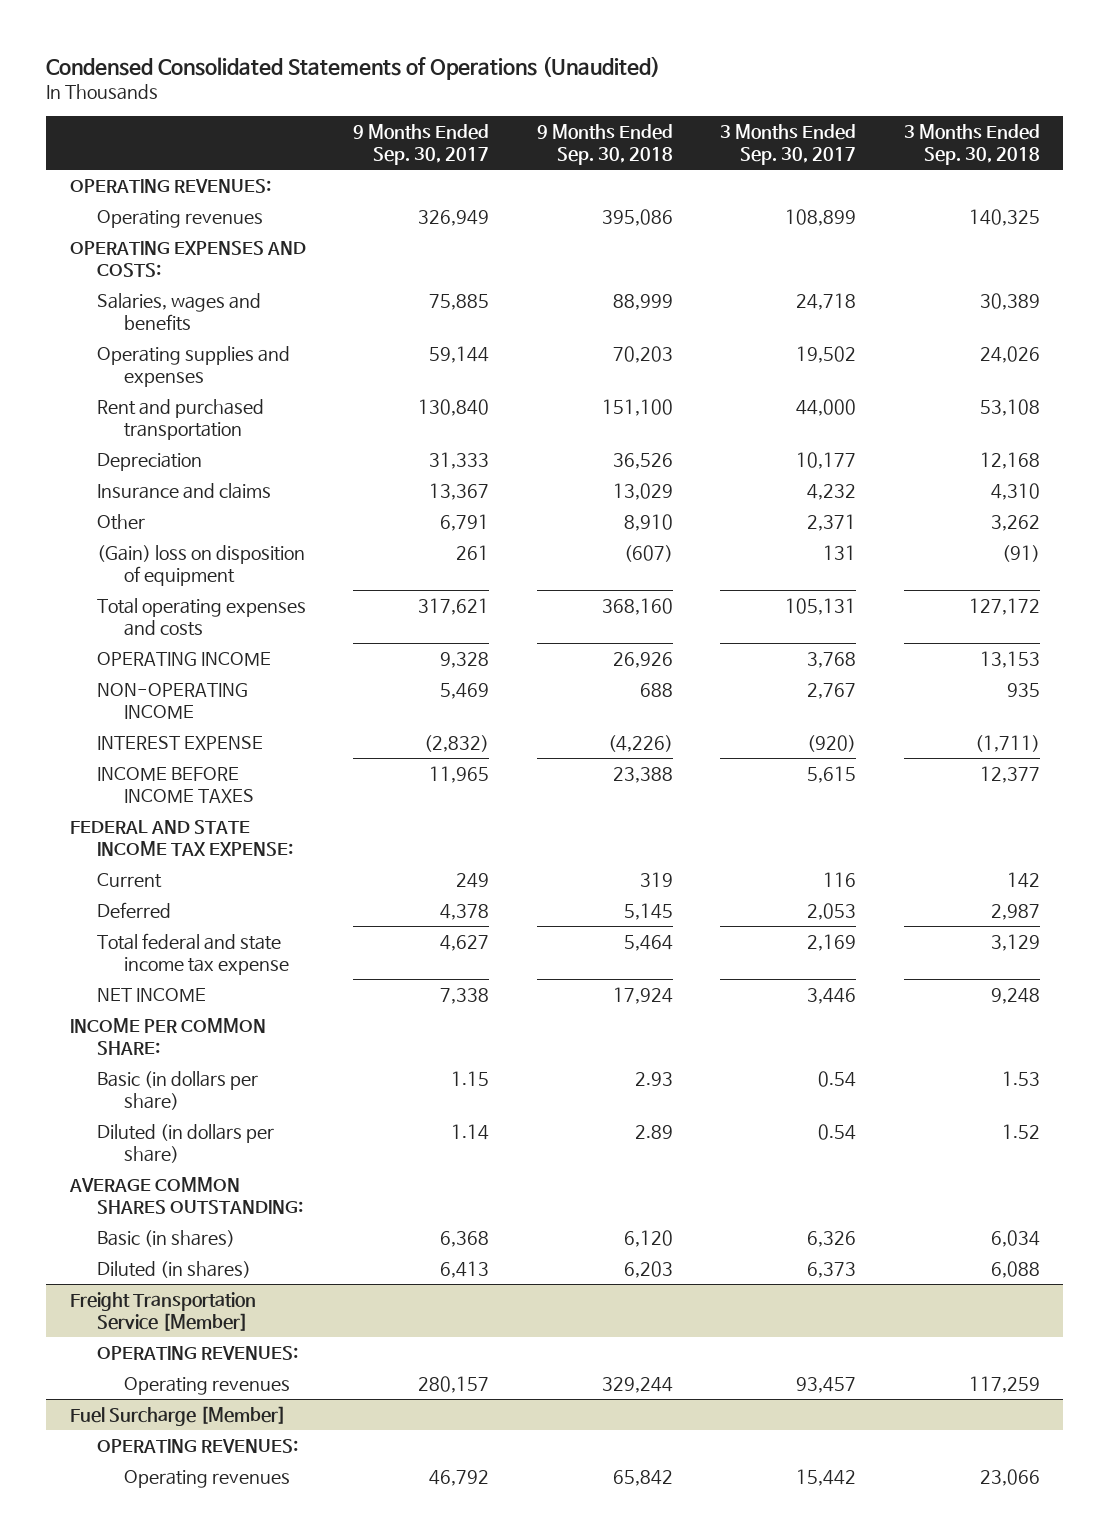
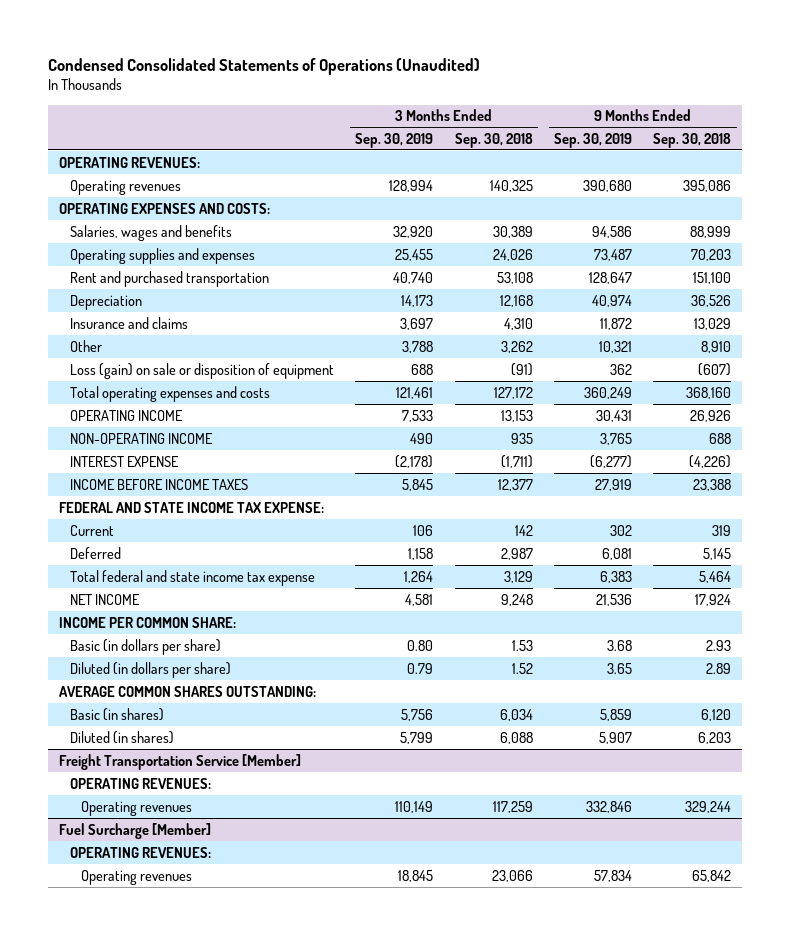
[353,123,490,165] 9 Months Ended Sep. 30, 2017 -> none
[720,123,857,165] 3 Months Ended Sep. 30, 2017 -> none
none -> [355,132,434,148] Sep. 30, 2019
none -> [553,132,632,148] Sep. 30, 2019
[96,545,305,587] (Gain) loss on disposition of equipment -> [70,362,335,379] Loss (gain) on sale or disposition of equipment

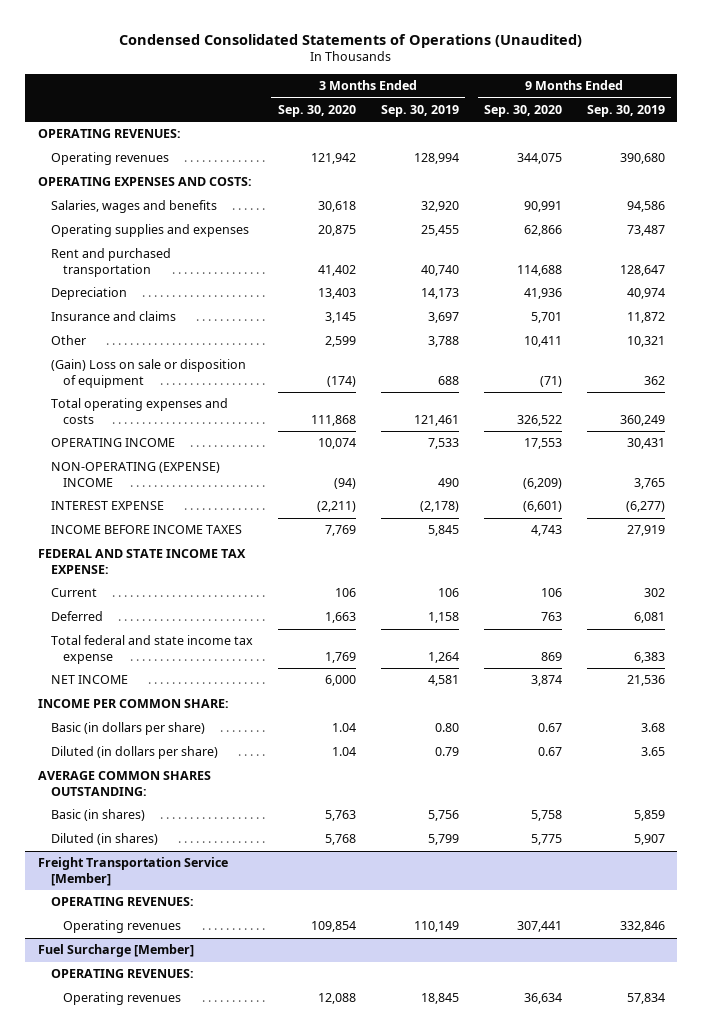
[454,132,533,148] Sep. 30, 2018 -> none
[653,132,732,148] Sep. 30, 2018 -> none
none -> [277,104,356,117] Sep. 30, 2020
none -> [483,104,562,117] Sep. 30, 2020
[70,362,335,379] Loss (gain) on sale or disposition of equipment -> [50,359,246,389] (Gain) Loss on sale or disposition of equipment
[70,432,214,444] NON-OPERATING INCOME -> [50,462,220,488] NON-OPERATING (EXPENSE) INCOME

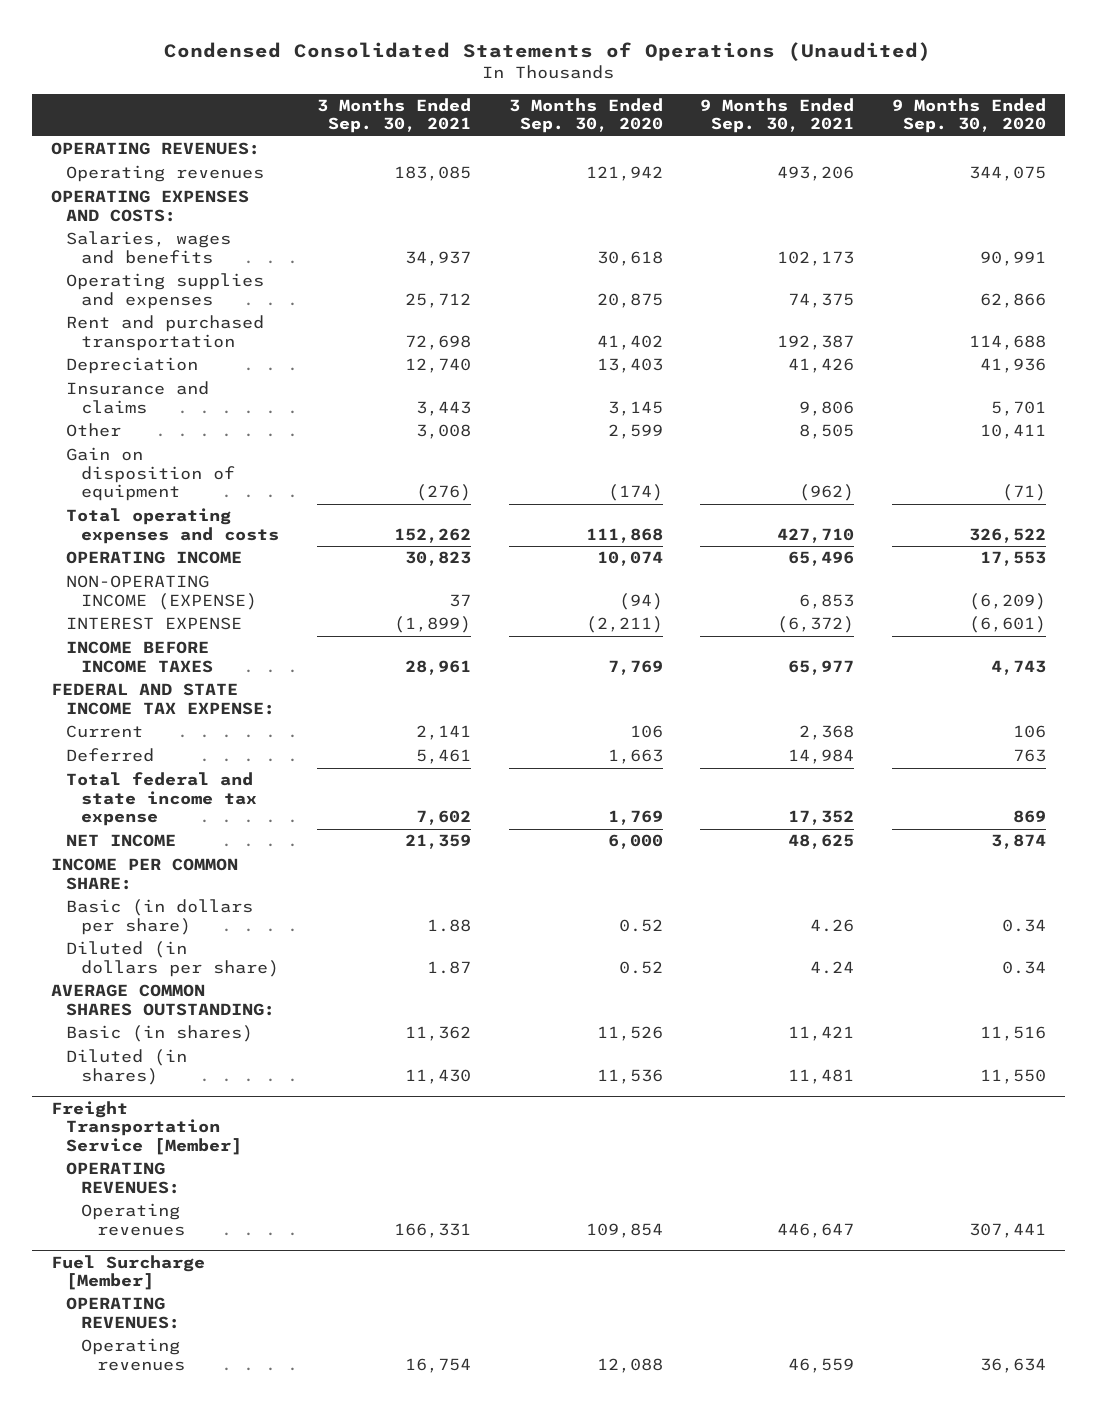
[380,104,459,117] Sep. 30, 2019 -> none
[586,104,665,117] Sep. 30, 2019 -> none
none -> [317,98,472,134] 3 Months Ended Sep. 30, 2021
none -> [700,98,855,134] 9 Months Ended Sep. 30, 2021
[50,359,246,389] (Gain) Loss on sale or disposition of equipment -> [66,447,236,502] Gain on disposition of equipment
[50,462,220,488] NON-OPERATING (EXPENSE) INCOME -> [66,575,258,610] NON-OPERATING INCOME (EXPENSE)
[331,723,356,733] 1.04 -> [618,918,663,932] 0.52
[537,723,562,733] 0.67 -> [1001,918,1046,932] 0.34
[331,747,356,757] 1.04 -> [618,960,663,974] 0.52
[537,747,562,757] 0.67 -> [1001,960,1046,974] 0.34
[324,810,356,822] 5,763 -> [596,1026,663,1042] 11,526
[530,810,562,822] 5,758 -> [979,1026,1046,1042] 11,516
[324,834,356,846] 5,768 -> [596,1068,663,1084] 11,536
[530,834,562,846] 5,775 -> [979,1068,1046,1084] 11,550

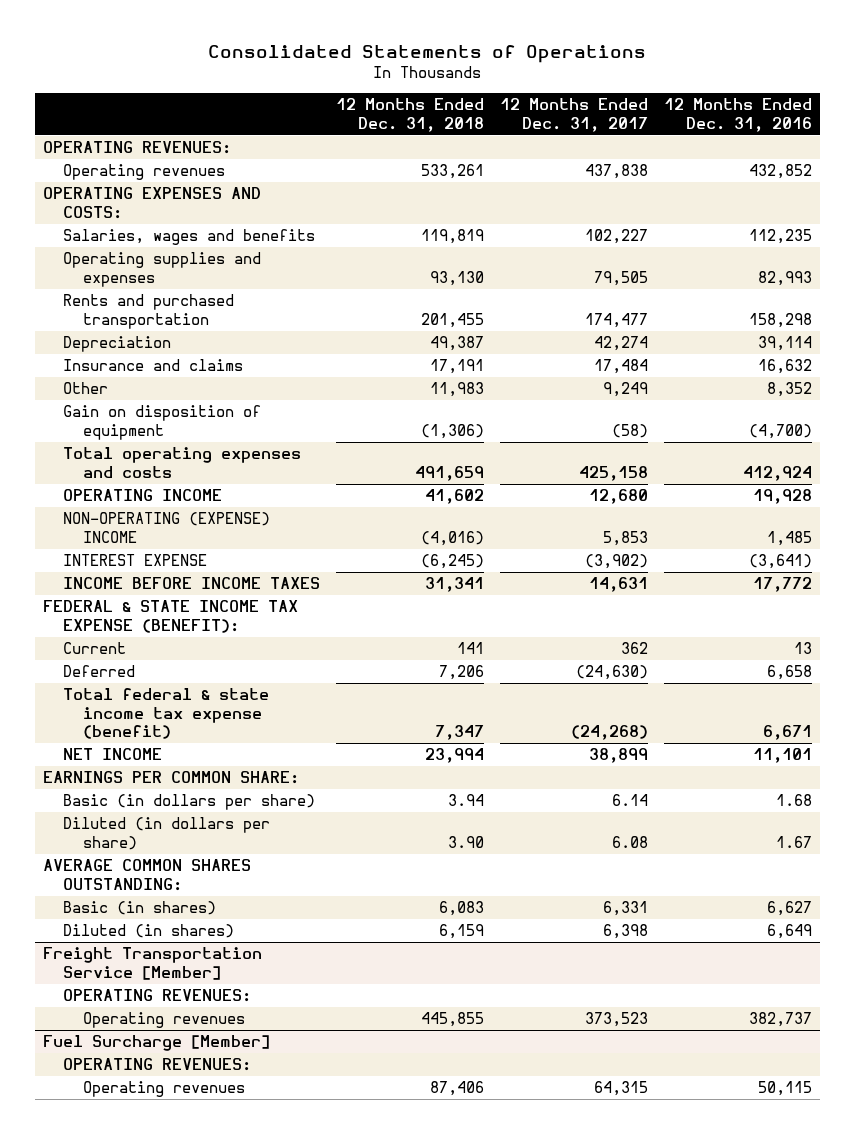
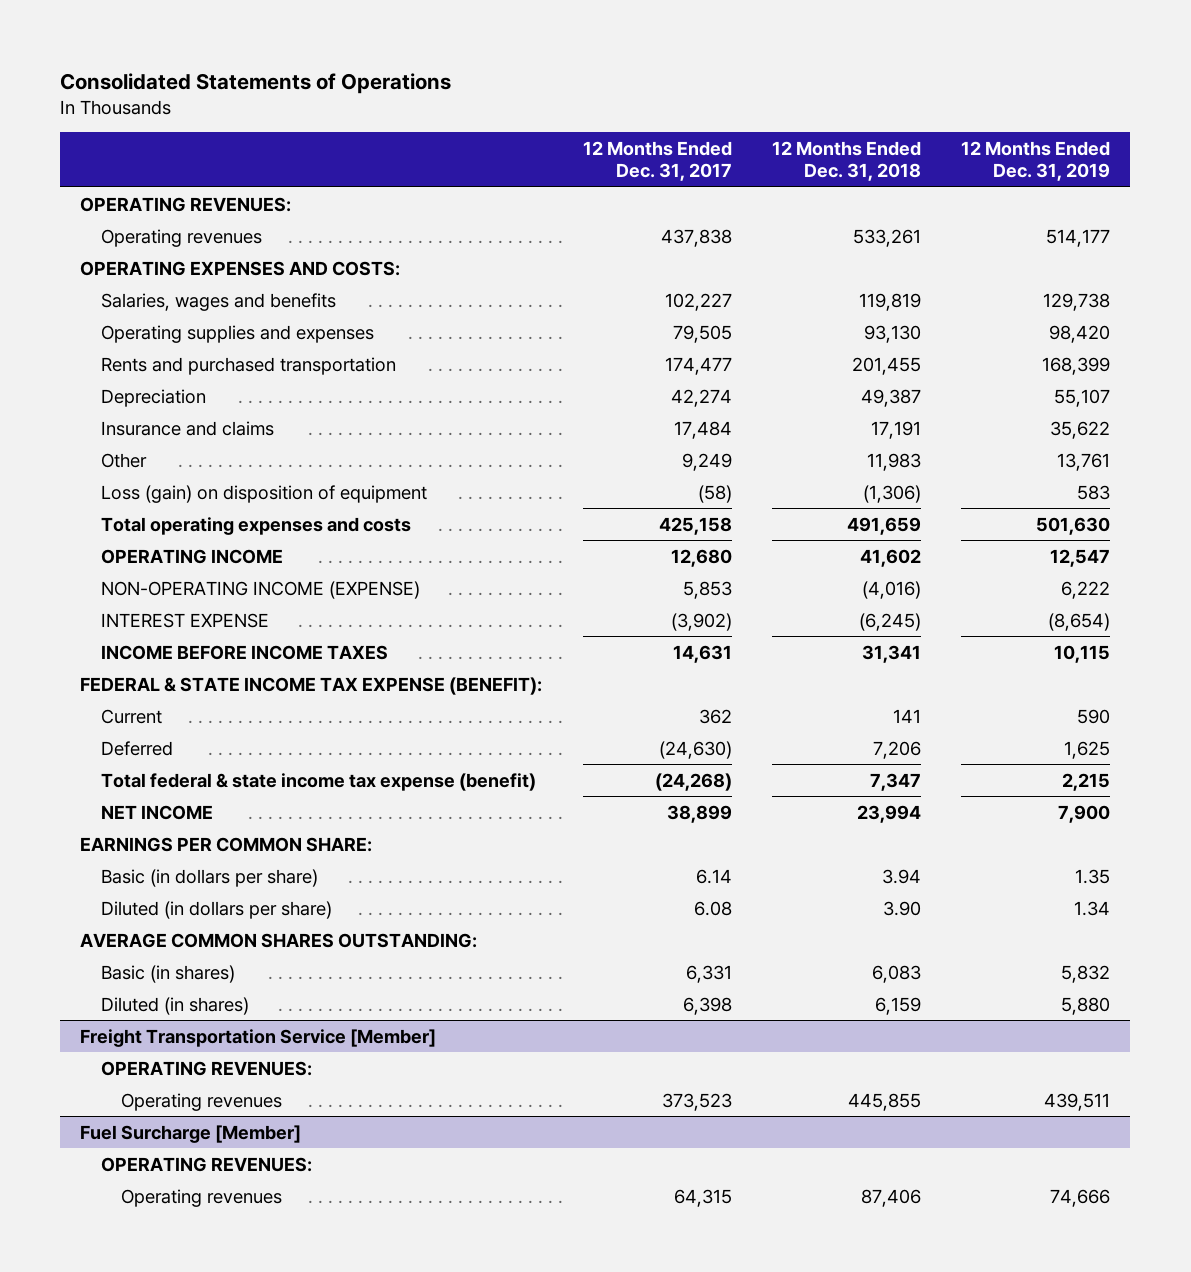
[664,98,813,132] 12 Months Ended Dec. 31, 2016 -> none
none -> [961,141,1111,182] 12 Months Ended Dec. 31, 2019
[62,405,261,440] Gain on disposition of equipment -> [100,484,427,503] Loss (gain) on disposition of equipment
[62,512,270,543] NON-OPERATING (EXPENSE) INCOME -> [100,580,420,599] NON-OPERATING INCOME (EXPENSE)

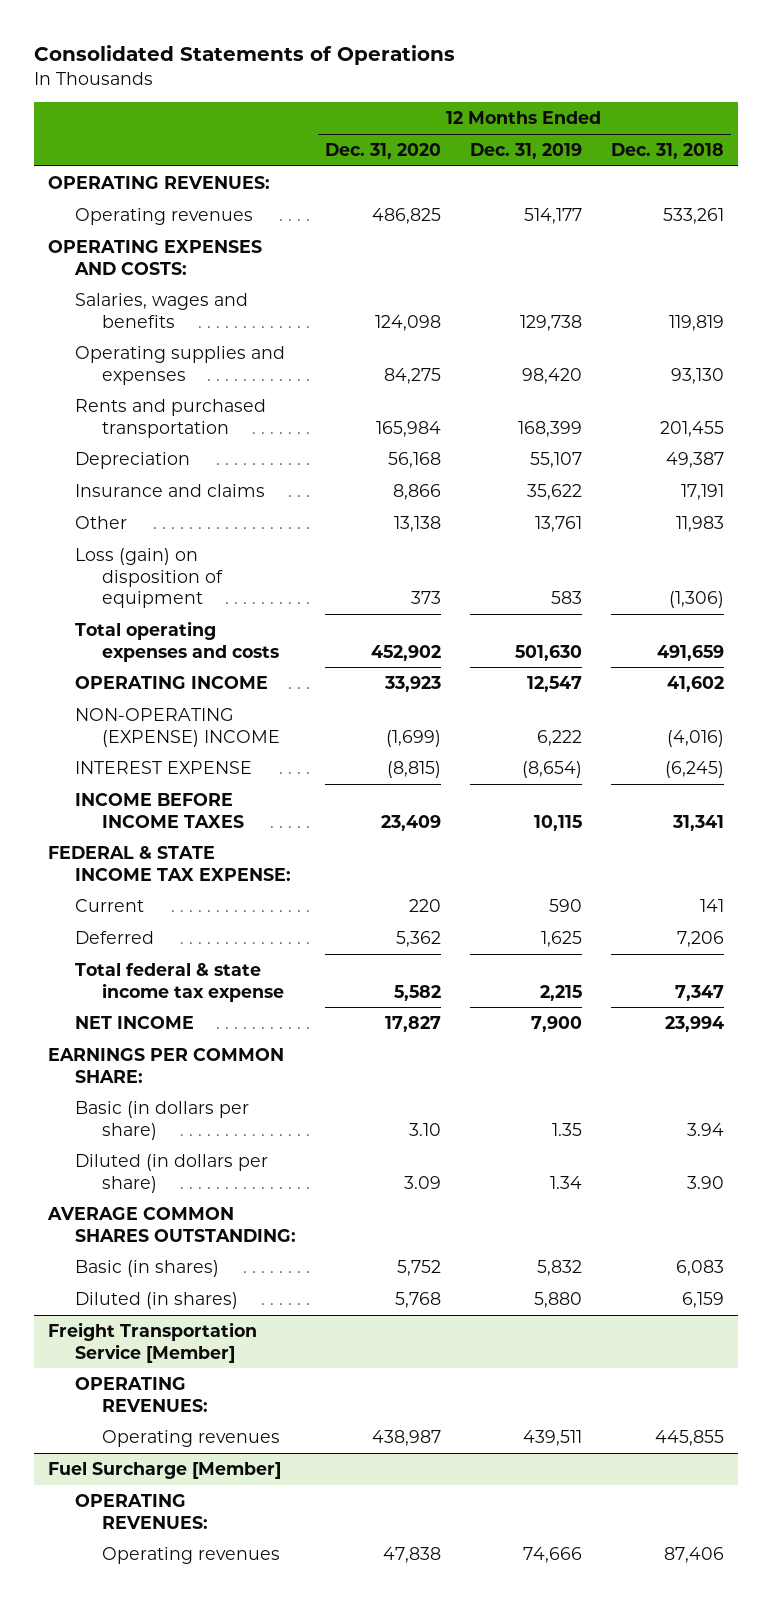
[582,141,732,182] 12 Months Ended Dec. 31, 2017 -> none
none -> [324,142,441,159] Dec. 31, 2020
[100,580,420,599] NON-OPERATING INCOME (EXPENSE) -> [75,707,280,747] NON-OPERATING (EXPENSE) INCOME
[80,676,543,695] FEDERAL & STATE INCOME TAX EXPENSE (BENEFIT): -> [48,845,292,881] FEDERAL & STATE INCOME TAX EXPENSE:
[100,772,536,791] Total federal & state income tax expense (benefit) -> [75,962,284,1002] Total federal & state income tax expense

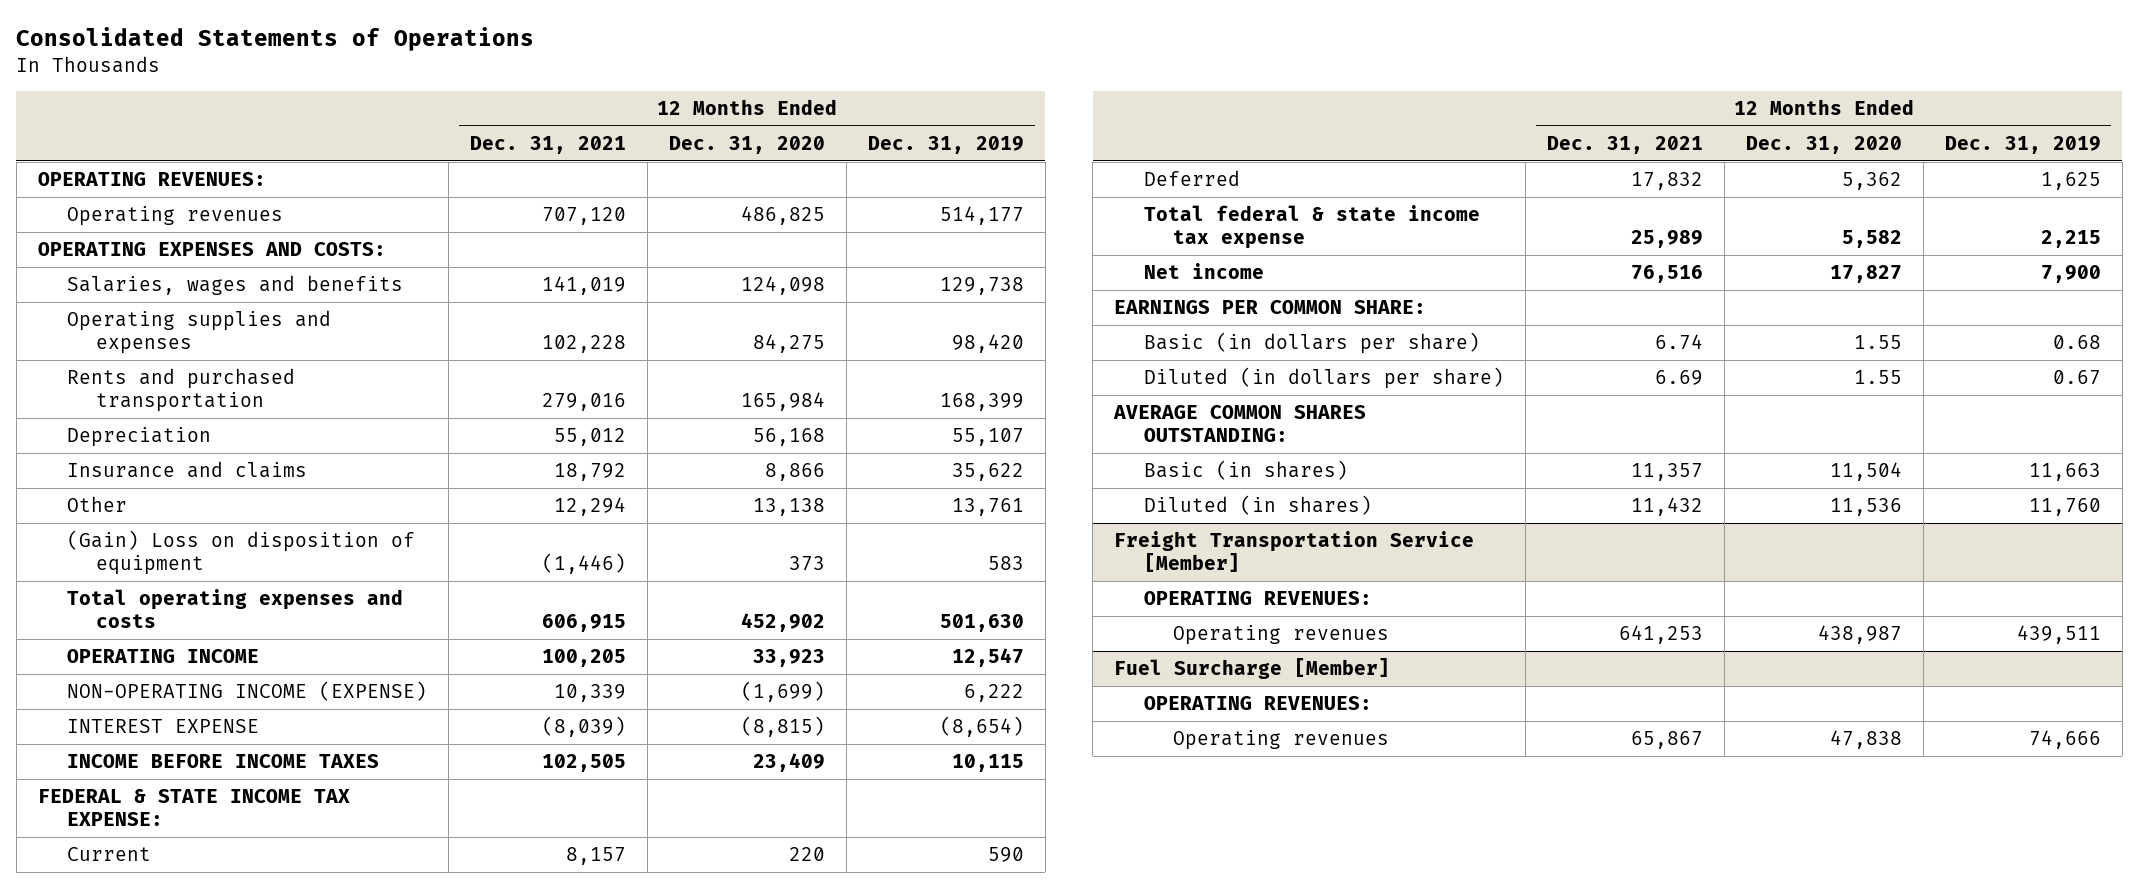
[610,142,724,159] Dec. 31, 2018 -> none
none -> [469,135,626,154] Dec. 31, 2021
[75,547,223,609] Loss (gain) on disposition of equipment -> [66,530,415,576] (Gain) Loss on disposition of equipment
[75,707,280,747] NON-OPERATING (EXPENSE) INCOME -> [66,681,427,702] NON-OPERATING INCOME (EXPENSE)
[75,1015,195,1029] NET INCOME -> [1143,263,1264,280] Net income
[408,1122,441,1136] 3.10 -> [1853,335,1902,350] 1.55
[551,1122,582,1136] 1.35 -> [2052,335,2101,350] 0.68
[403,1175,441,1189] 3.09 -> [1853,370,1902,385] 1.55
[549,1175,582,1189] 1.34 -> [2052,370,2101,386] 0.67
[396,1259,441,1276] 5,752 -> [1829,462,1902,482] 11,504
[536,1259,582,1276] 5,832 -> [2028,463,2101,482] 11,663
[394,1291,441,1308] 5,768 -> [1829,498,1902,517] 11,536
[533,1291,582,1308] 5,880 -> [2028,498,2101,517] 11,760

